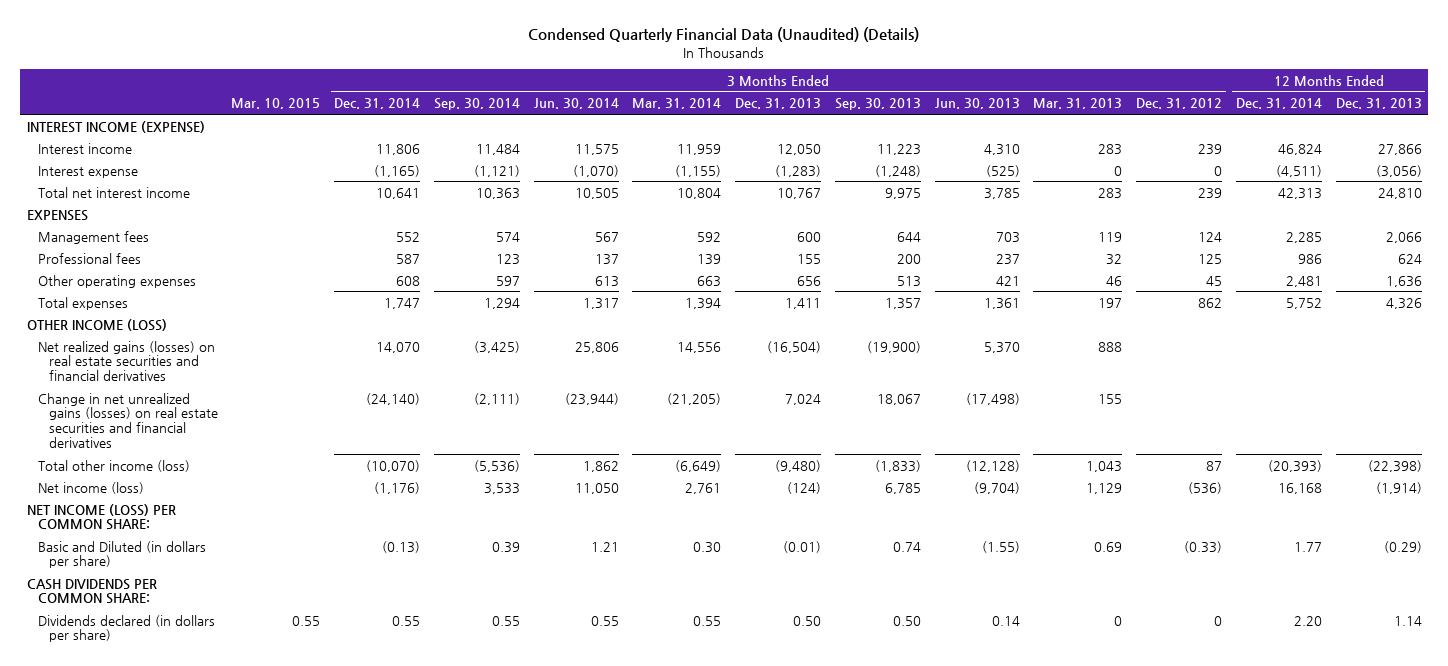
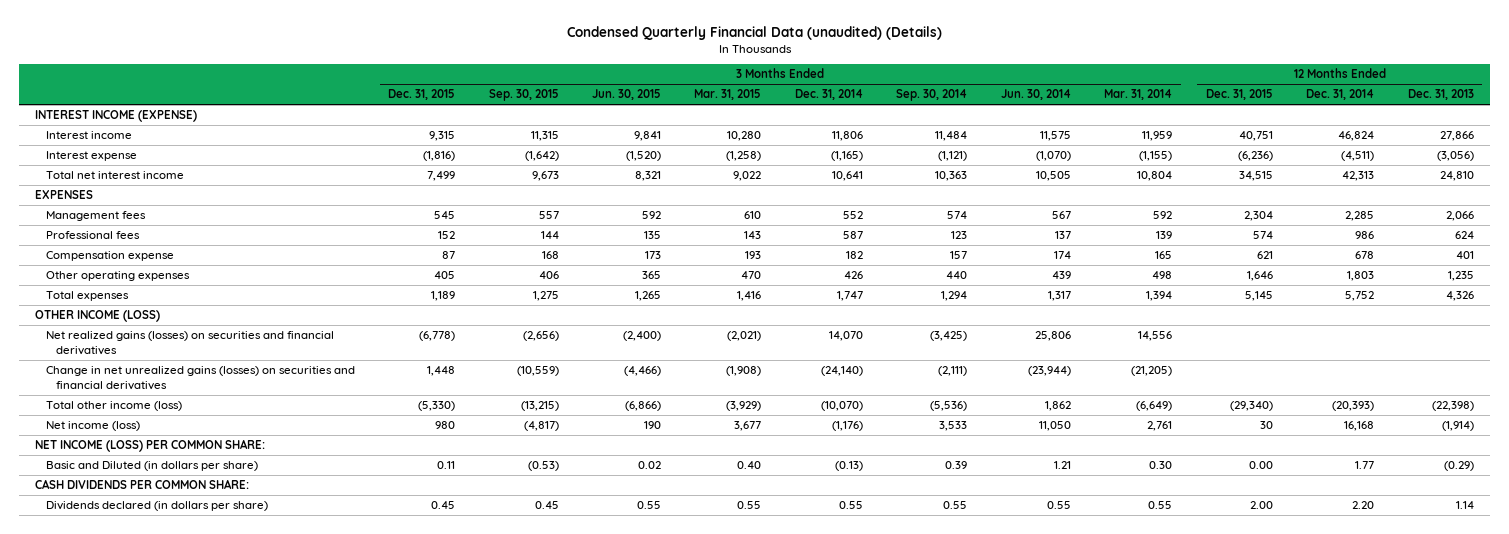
[528,27,920,43] Condensed Quarterly Financial Data (Unaudited) (Details) -> [566,25,942,40] Condensed Quarterly Financial Data (unaudited) (Details)
[231,98,321,110] Mar. 10, 2015 -> none
[735,98,822,110] Dec. 31, 2013 -> none
[834,98,921,111] Sep. 30, 2013 -> none
[934,98,1020,110] Jun. 30, 2013 -> none
[1033,98,1123,110] Mar. 31, 2013 -> none
[1136,98,1223,110] Dec. 31, 2012 -> none
none -> [388,89,456,101] Dec. 31, 2015
none -> [488,89,559,102] Sep. 30, 2015
none -> [591,89,661,101] Jun. 30, 2015
none -> [694,89,762,101] Mar. 31, 2015
none -> [1205,89,1273,101] Dec. 31, 2015
none -> [45,251,174,262] Compensation expense
[396,275,421,286] 608 -> [843,271,863,280] 426
[495,275,520,286] 597 -> [946,271,968,280] 440
[594,275,619,287] 613 -> [1051,271,1071,280] 439
[697,275,722,287] 663 -> [1152,271,1173,280] 498
[1285,275,1322,287] 2,481 -> [1347,271,1375,282] 1,803
[1385,275,1422,287] 1,636 -> [1447,271,1474,282] 1,235
[37,340,215,382] Net realized gains (losses) on real estate securities and financial derivatives -> [45,331,334,356] Net realized gains (losses) on securities and financial derivatives
[37,392,218,449] Change in net unrealized gains (losses) on real estate securities and financial derivatives -> [45,366,355,391] Change in net unrealized gains (losses) on securities and financial derivatives

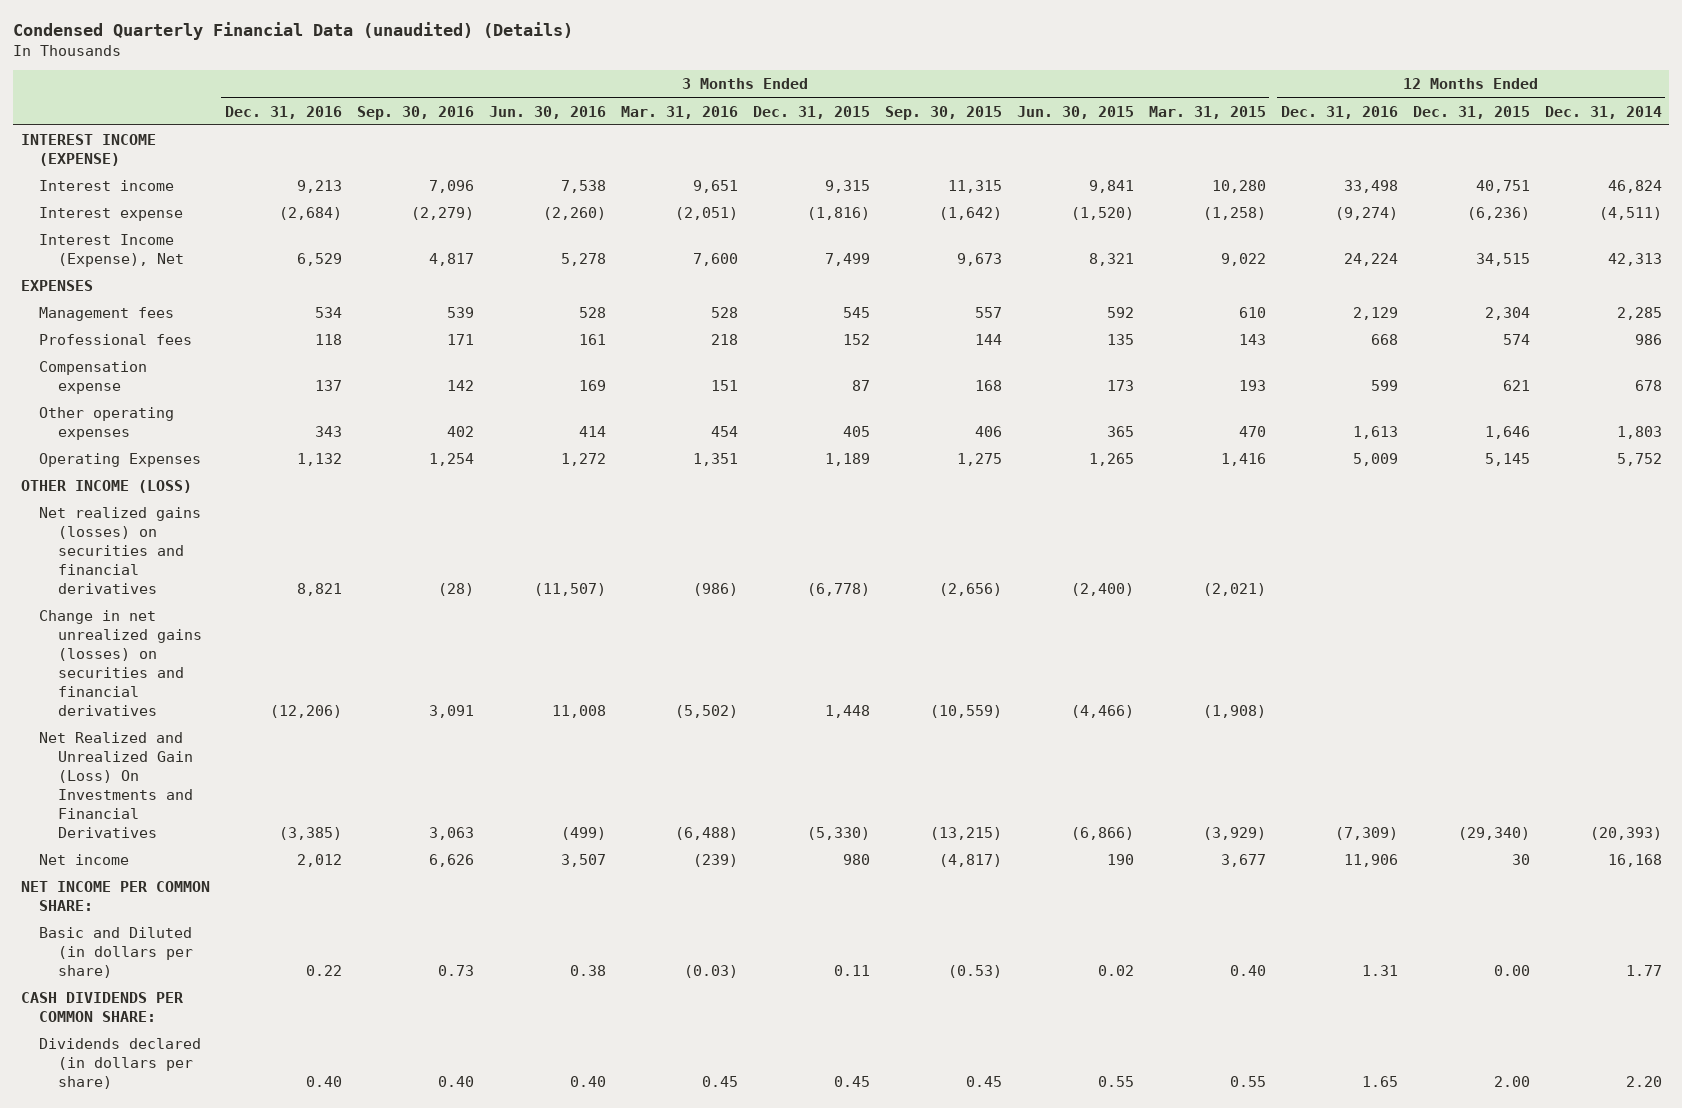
[794,89,863,101] Dec. 31, 2014 -> none
[896,89,968,102] Sep. 30, 2014 -> none
[1000,89,1071,101] Jun. 30, 2014 -> none
[1104,89,1173,101] Mar. 31, 2014 -> none
[1407,89,1474,101] Dec. 31, 2013 -> none
none -> [224,105,342,119] Dec. 31, 2016
none -> [356,105,474,120] Sep. 30, 2016
none -> [488,105,606,119] Jun. 30, 2016
none -> [620,105,738,119] Mar. 31, 2016
none -> [1280,105,1398,119] Dec. 31, 2016
[45,171,184,180] Total net interest income -> [39,234,184,267] Interest Income (Expense), Net
[45,291,129,302] Total expenses -> [39,453,202,468] Operating Expenses
[45,401,182,412] Total other income (loss) -> [39,732,193,838] Net Realized and Unrealized Gain (Loss) On Investments and Financial Derivatives
[45,421,140,432] Net income (loss) -> [39,854,130,866] Net income
[35,439,266,453] NET INCOME (LOSS) PER COMMON SHARE: -> [20,881,210,911] NET INCOME PER COMMON SHARE:

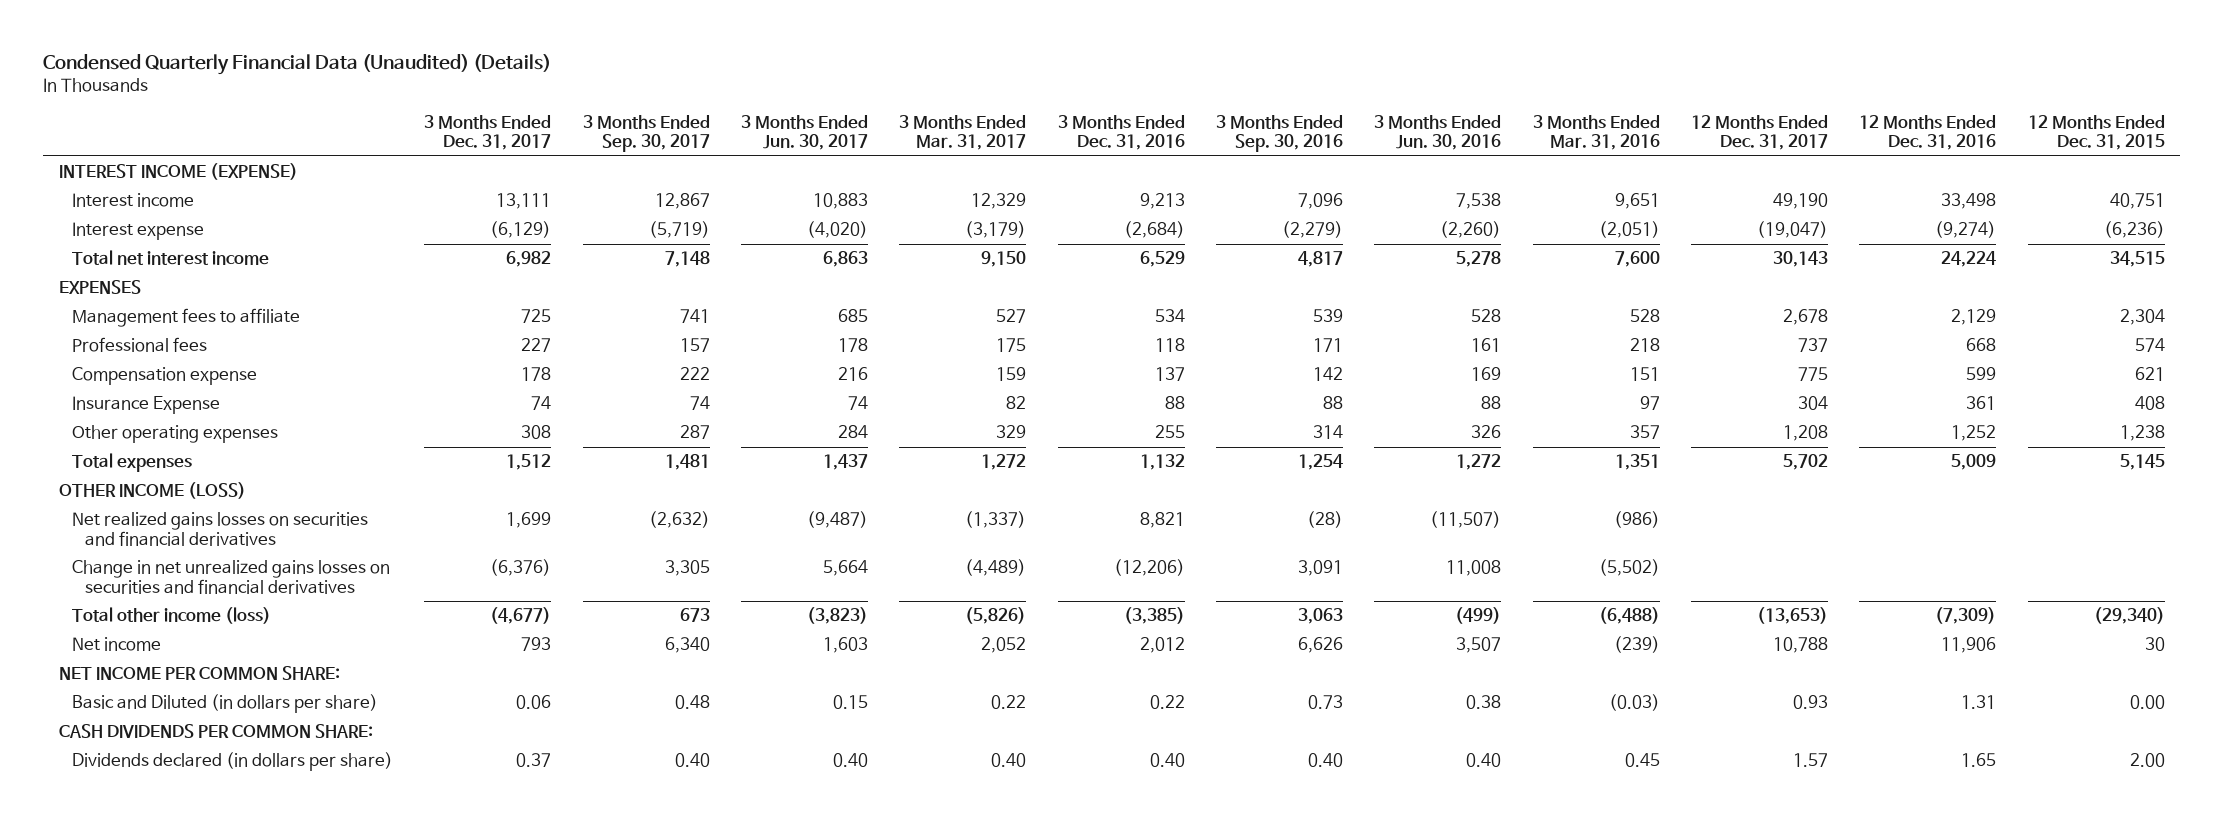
[13,21,574,40] Condensed Quarterly Financial Data (unaudited) (Details) -> [43,53,552,75] Condensed Quarterly Financial Data (Unaudited) (Details)
[752,105,870,119] Dec. 31, 2015 -> none
[884,105,1002,120] Sep. 30, 2015 -> none
[1016,105,1134,119] Jun. 30, 2015 -> none
[1148,105,1266,119] Mar. 31, 2015 -> none
[1544,105,1662,119] Dec. 31, 2014 -> none
none -> [424,114,552,151] 3 Months Ended Dec. 31, 2017
none -> [582,114,710,153] 3 Months Ended Sep. 30, 2017
none -> [741,114,869,151] 3 Months Ended Jun. 30, 2017
none -> [899,114,1027,151] 3 Months Ended Mar. 31, 2017
none -> [1691,114,1829,151] 12 Months Ended Dec. 31, 2017
[39,234,184,267] Interest Income (Expense), Net -> [72,250,270,266] Total net interest income
[39,307,175,322] Management fees -> [72,308,301,328] Management fees to affiliate
none -> [72,396,221,415] Insurance Expense
[314,425,342,437] 343 -> [1154,425,1185,439] 255
[446,425,474,437] 402 -> [1313,425,1344,440] 314
[578,425,606,437] 414 -> [1471,425,1502,439] 326
[710,425,738,437] 454 -> [1629,425,1660,440] 357
[1352,425,1398,439] 1,613 -> [1951,425,1997,442] 1,252
[1484,425,1530,439] 1,646 -> [2119,425,2165,442] 1,238
[39,453,202,468] Operating Expenses -> [72,453,193,473] Total expenses
[39,507,202,594] Net realized gains (losses) on securities and financial derivatives -> [72,512,369,546] Net realized gains losses on securities and financial derivatives
[39,610,202,716] Change in net unrealized gains (losses) on securities and financial derivatives -> [72,560,391,594] Change in net unrealized gains losses on securities and financial derivatives
[39,732,193,838] Net Realized and Unrealized Gain (Loss) On Investments and Financial Derivatives -> [72,607,272,625] Total other income (loss)

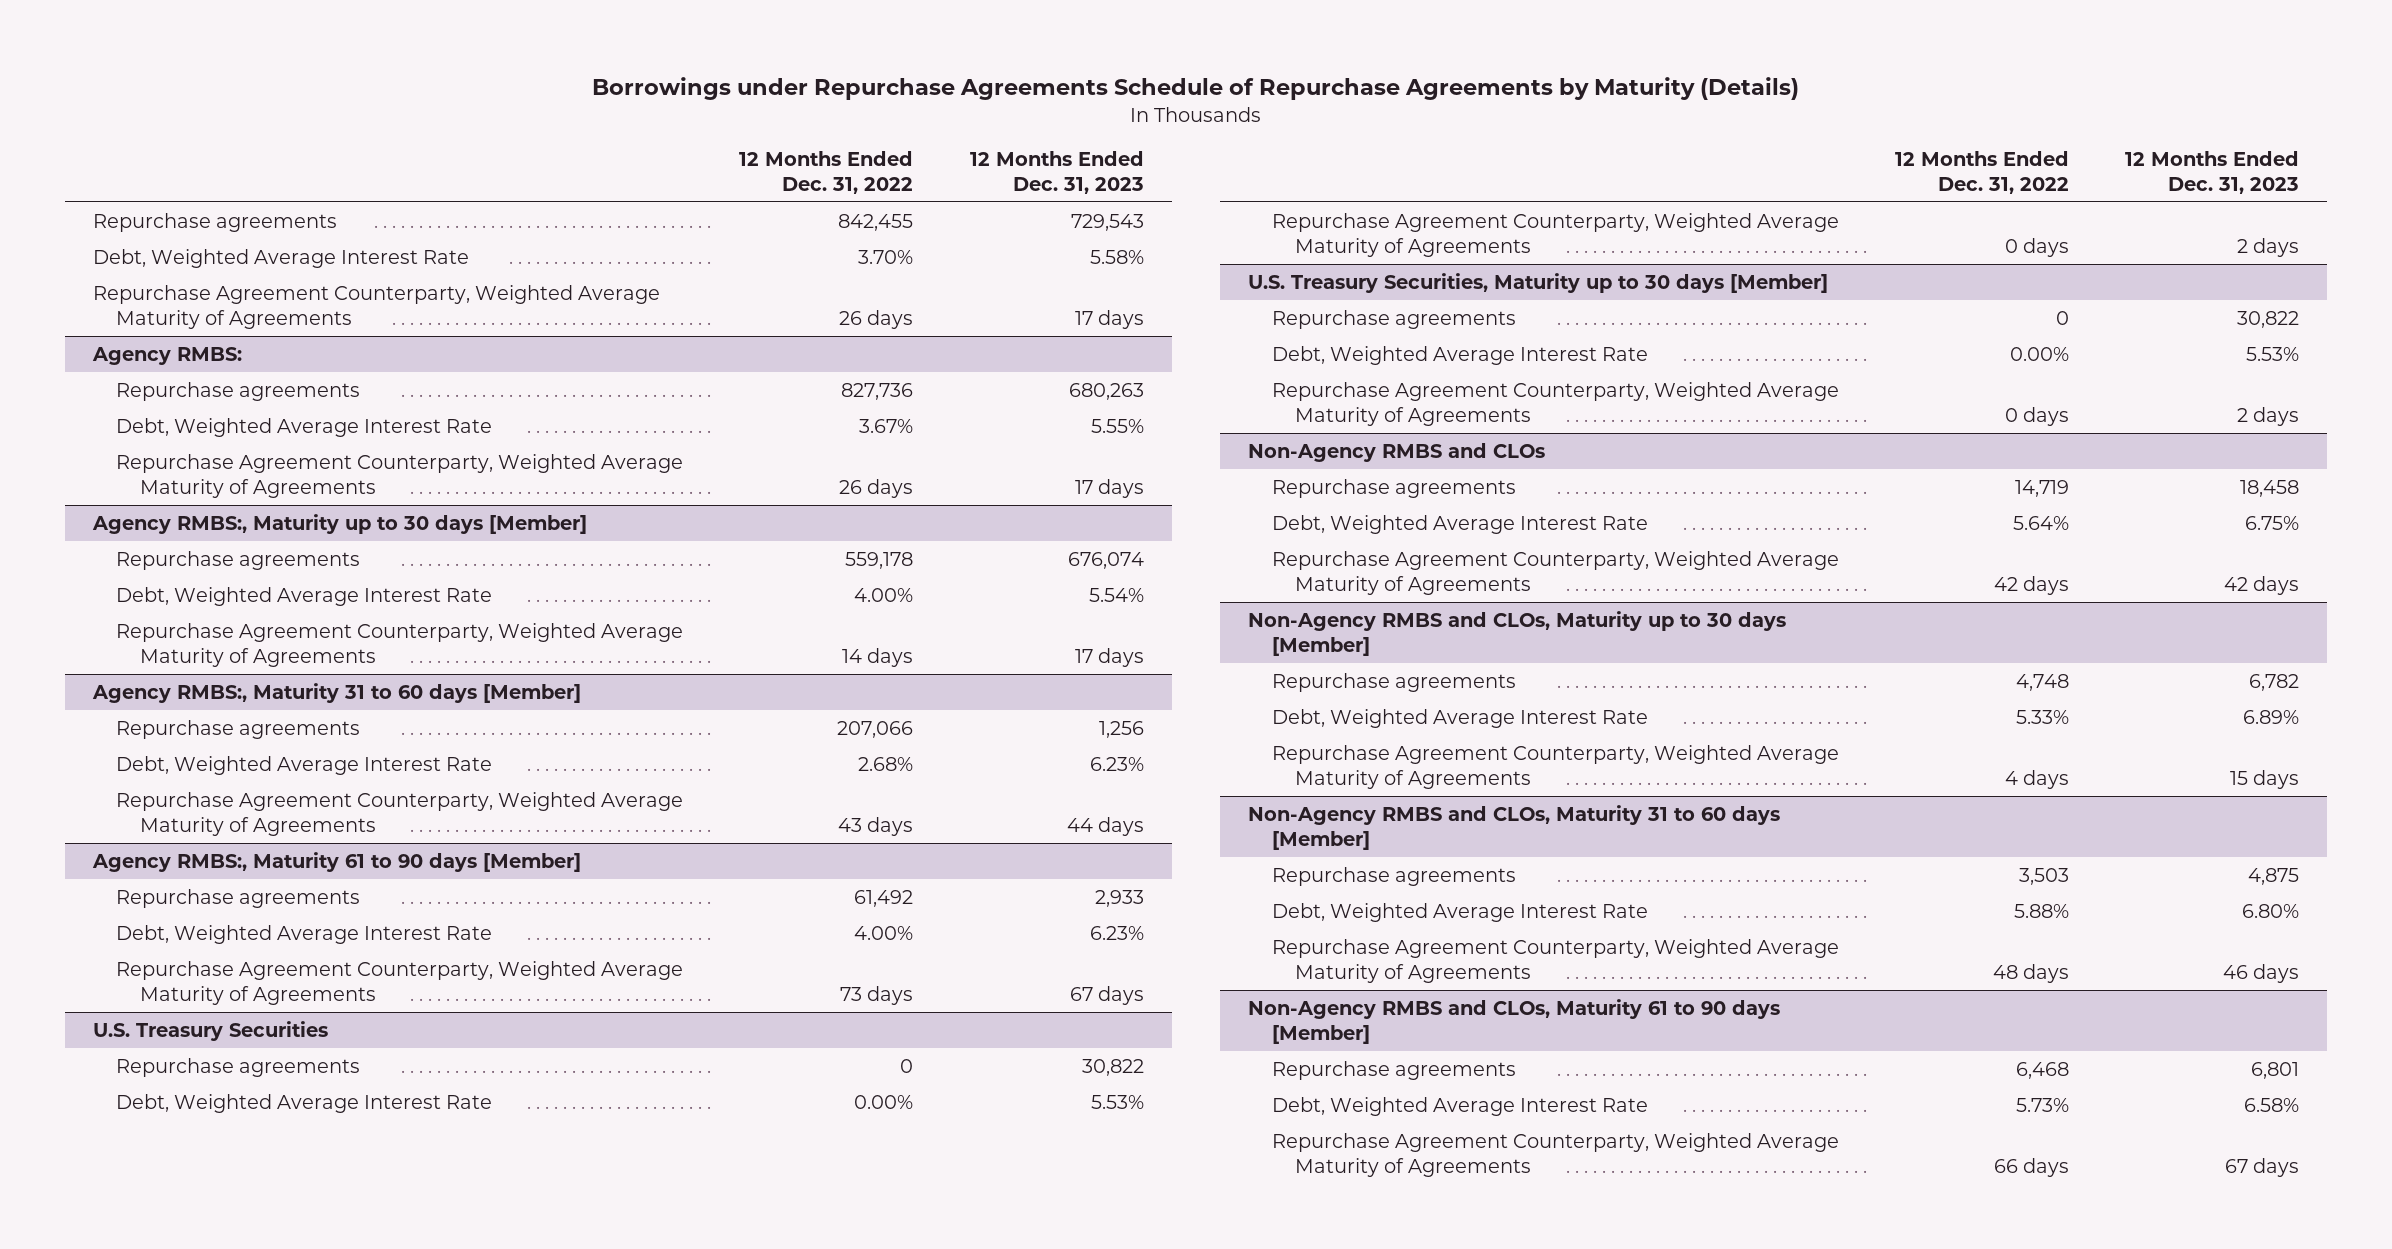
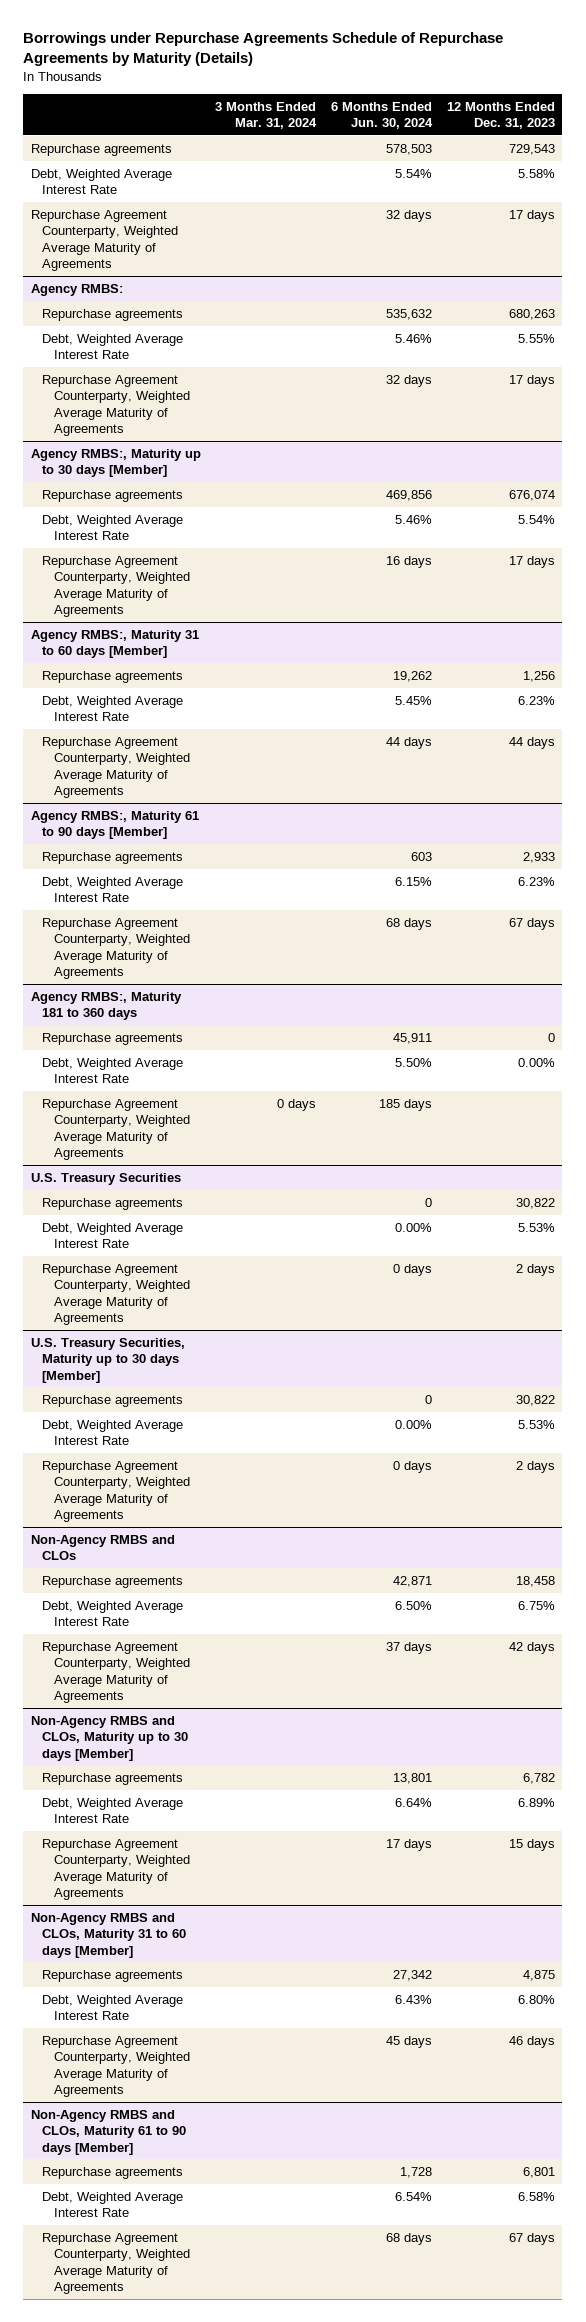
[739,151,914,194] 12 Months Ended Dec. 31, 2022 -> none
none -> [215,101,318,130] 3 Months Ended Mar. 31, 2024
none -> [331,101,434,130] 6 Months Ended Jun. 30, 2024
none -> [30,991,182,1021] Agency RMBS:, Maturity 181 to 360 days
none -> [42,1032,184,1045] Repurchase agreements
none -> [42,1057,184,1084] Debt, Weighted Average Interest Rate
none -> [42,1098,190,1161] Repurchase Agreement Counterparty, Weighted Average Maturity of Agreements

